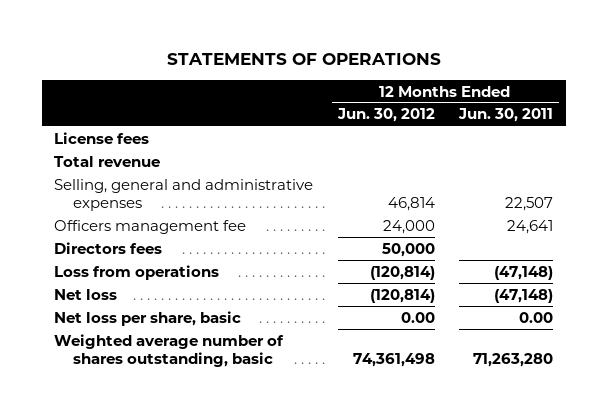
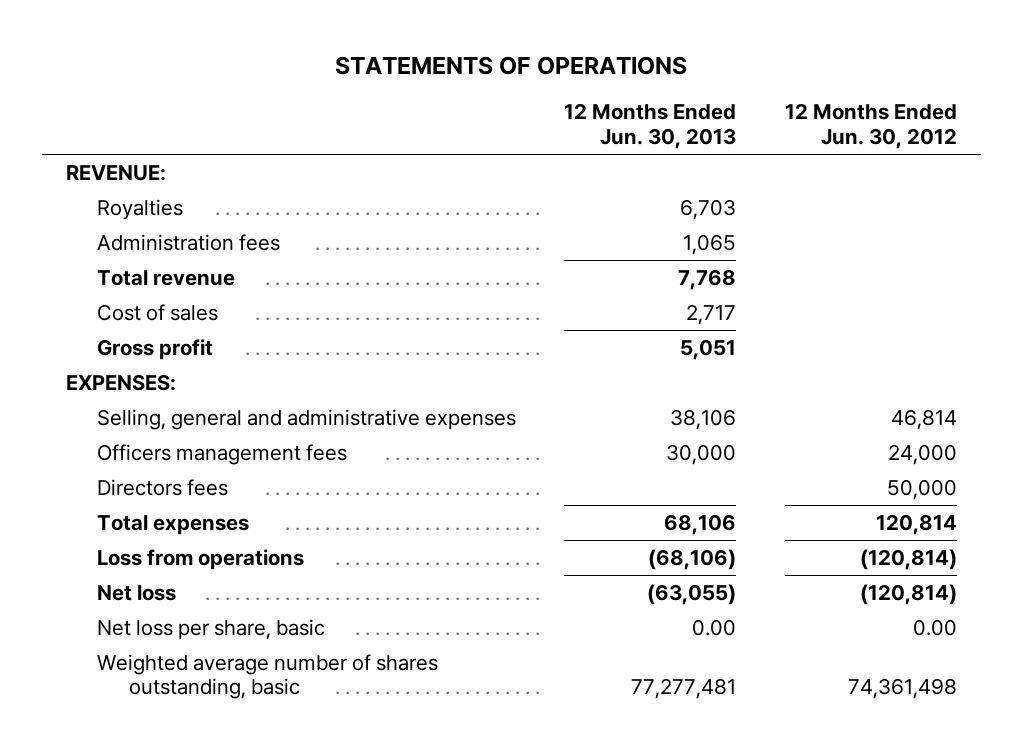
[458,108,554,123] Jun. 30, 2011 -> none
none -> [564,103,737,150] 12 Months Ended Jun. 30, 2013
[54,131,150,144] License fees -> none
none -> [65,164,166,181] REVENUE:
none -> [97,198,184,220] Royalties
none -> [97,233,281,251] Administration fees
none -> [97,303,219,321] Cost of sales
none -> [97,338,214,360] Gross profit
none -> [65,373,176,391] EXPENSES:
[54,219,247,234] Officers management fee -> [97,443,348,465] Officers management fees
none -> [97,514,250,535] Total expenses

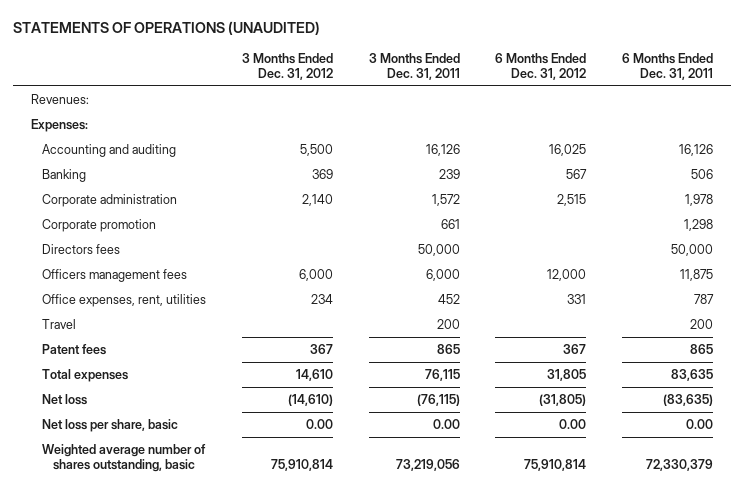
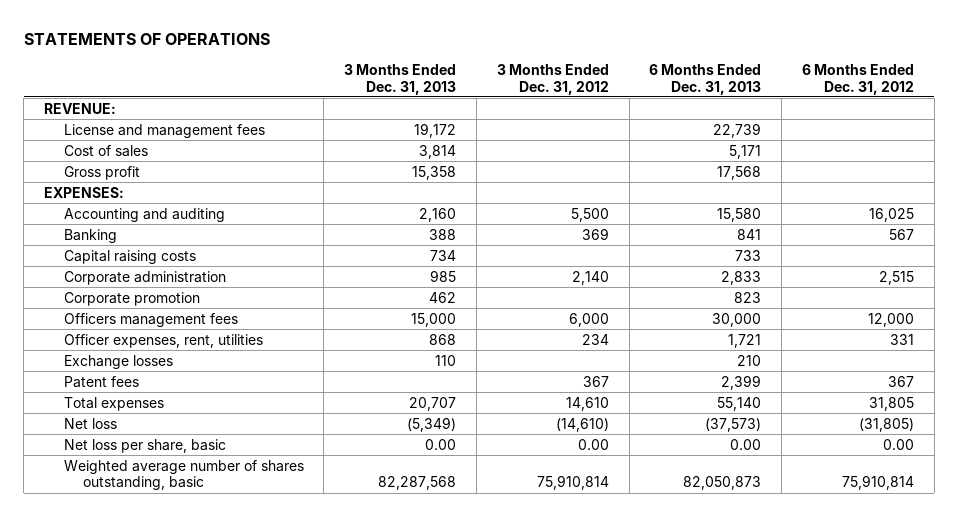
[13,20,321,35] STATEMENTS OF OPERATIONS (UNAUDITED) -> [23,33,270,46] STATEMENTS OF OPERATIONS
[368,52,460,80] 3 Months Ended Dec. 31, 2011 -> none
[622,52,714,80] 6 Months Ended Dec. 31, 2011 -> none
none -> [344,64,457,95] 3 Months Ended Dec. 31, 2013
none -> [649,64,762,95] 6 Months Ended Dec. 31, 2013
[31,93,90,104] Revenues: -> none
none -> [43,102,116,114] REVENUE:
none -> [63,123,265,138] License and management fees
none -> [63,144,148,157] Cost of sales
none -> [63,165,140,180] Gross profit
[31,118,89,132] Expenses: -> [43,186,124,198] EXPENSES:
none -> [63,249,196,264] Capital raising costs
[42,243,121,254] Directors fees -> none
[42,318,77,329] Travel -> none
[42,293,207,307] Office expenses, rent, utilities -> [63,333,263,348] Officer expenses, rent, utilities
none -> [63,354,173,369] Exchange losses

